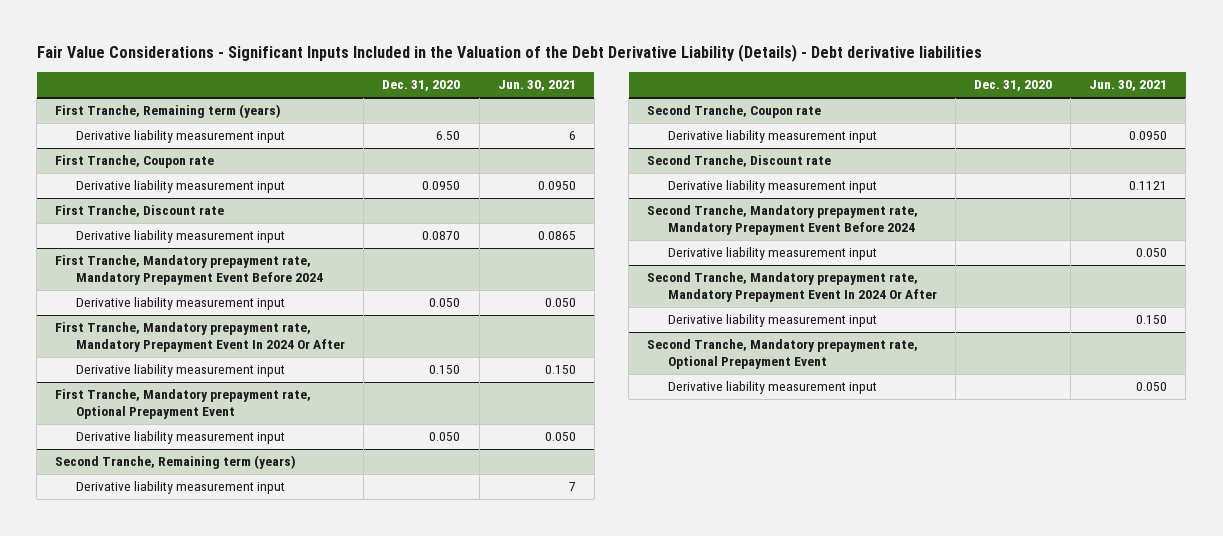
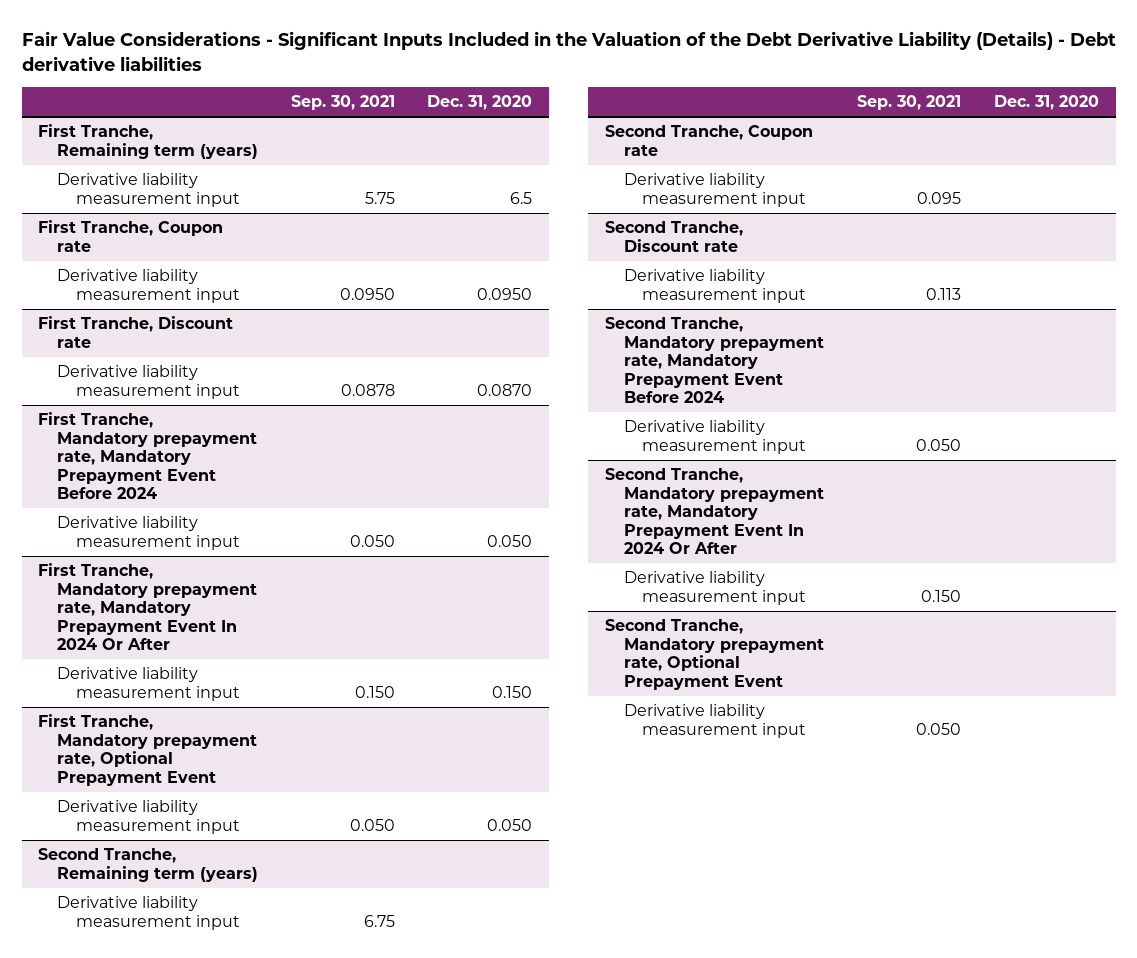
[497,80,576,92] Jun. 30, 2021 -> none
none -> [290,94,395,110] Sep. 30, 2021
[436,131,461,141] 6.50 -> [510,191,533,204] 6.5

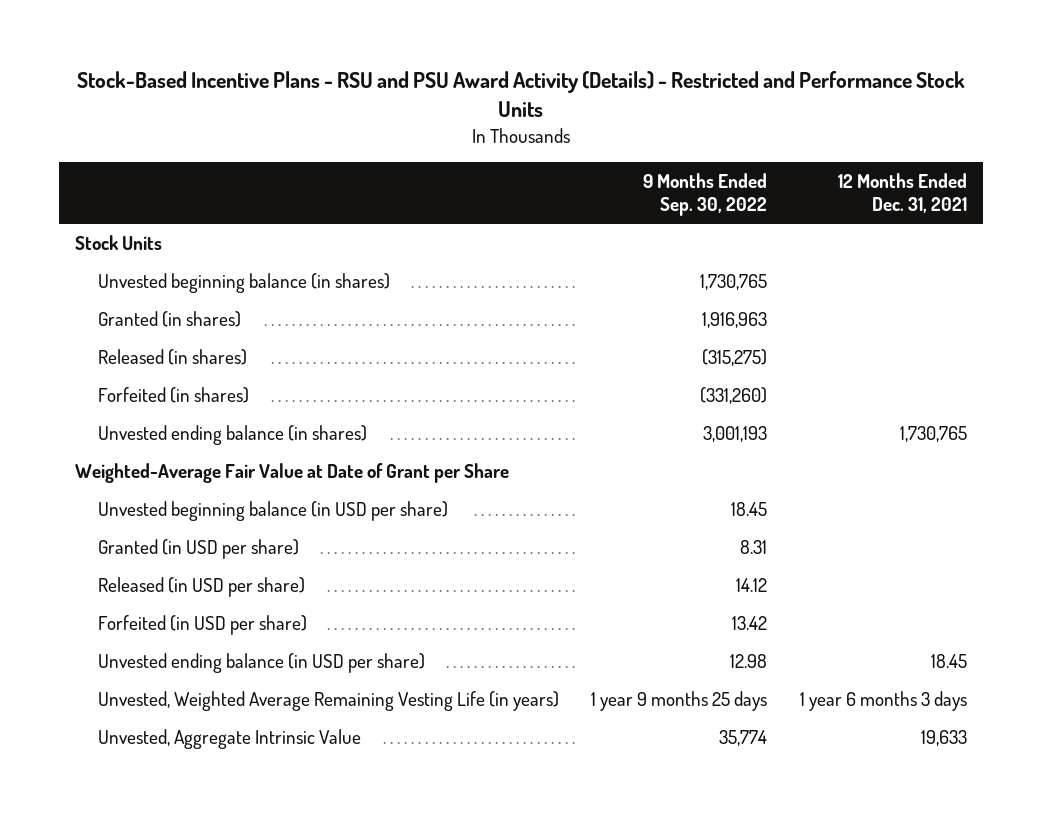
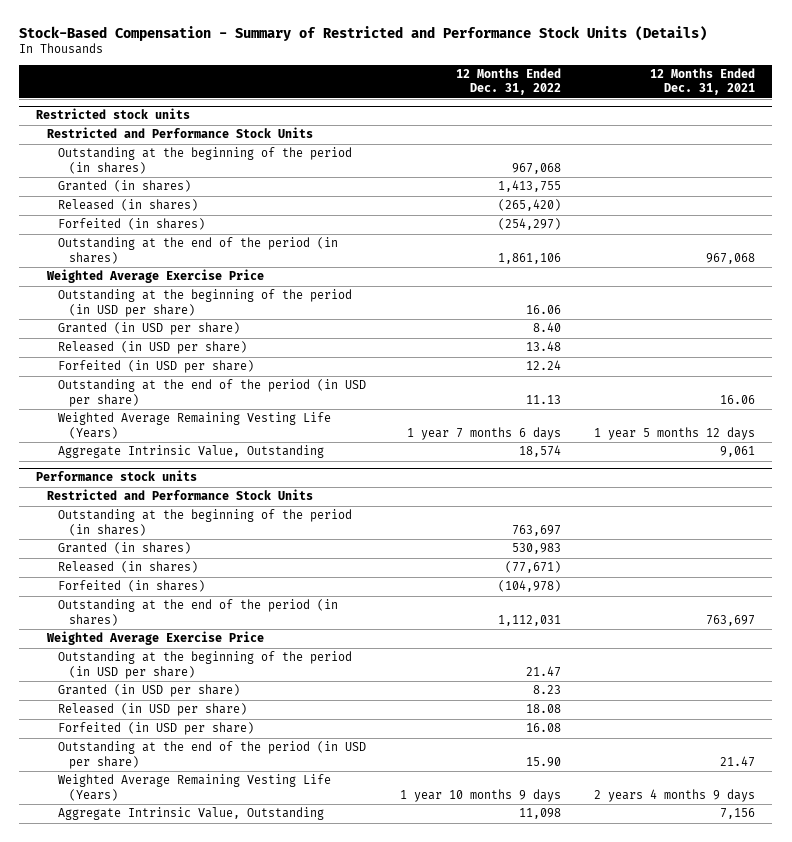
[76,70,965,118] Stock-Based Incentive Plans - RSU and PSU Award Activity (Details) - Restricted and Performance Stock Units -> [19,25,708,41] Stock-Based Compensation - Summary of Restricted and Performance Stock Units (Details)
[643,172,768,217] 9 Months Ended Sep. 30, 2022 -> none
none -> [455,68,561,96] 12 Months Ended Dec. 31, 2022
[74,234,162,250] Stock Units -> none
[97,272,390,293] Unvested beginning balance (in shares) -> none
[97,310,241,327] Granted (in shares) -> none
[97,348,247,365] Released (in shares) -> none
[97,386,249,403] Forfeited (in shares) -> none
[97,424,367,445] Unvested ending balance (in shares) -> none
[74,462,509,483] Weighted-Average Fair Value at Date of Grant per Share -> none
[97,500,448,521] Unvested beginning balance (in USD per share) -> none
[97,538,299,559] Granted (in USD per share) -> none
[97,576,305,597] Released (in USD per share) -> none
[97,614,307,635] Forfeited (in USD per share) -> none
[97,652,425,673] Unvested ending balance (in USD per share) -> none
[97,690,559,711] Unvested, Weighted Average Remaining Vesting Life (in years) -> none
[97,728,361,749] Unvested, Aggregate Intrinsic Value -> none
none -> [36,108,191,120] Restricted stock units
none -> [47,127,314,139] Restricted and Performance Stock Units
none -> [57,147,352,174] Outstanding at the beginning of the period (in shares)
none -> [57,180,191,193] Granted (in shares)
none -> [57,199,198,212] Released (in shares)
none -> [57,218,205,231] Forfeited (in shares)
none -> [57,237,338,264] Outstanding at the end of the period (in shares)
none -> [46,269,265,284] Weighted Average Exercise Price
none -> [57,289,352,317] Outstanding at the beginning of the period (in USD per share)
none -> [57,322,240,336] Granted (in USD per share)
none -> [57,341,247,355] Released (in USD per share)
none -> [57,360,254,374] Forfeited (in USD per share)
none -> [57,379,366,407] Outstanding at the end of the period (in USD per share)
none -> [57,412,331,439] Weighted Average Remaining Vesting Life (Years)
none -> [57,445,324,459] Aggregate Intrinsic Value, Outstanding
none -> [36,470,198,482] Performance stock units
none -> [47,489,314,501] Restricted and Performance Stock Units
none -> [57,509,352,536] Outstanding at the beginning of the period (in shares)
none -> [57,542,191,555] Granted (in shares)
none -> [57,561,198,574] Released (in shares)
none -> [57,580,205,593] Forfeited (in shares)
none -> [57,599,338,626] Outstanding at the end of the period (in shares)
none -> [46,631,265,646] Weighted Average Exercise Price
none -> [57,651,352,679] Outstanding at the beginning of the period (in USD per share)
none -> [57,684,240,698] Granted (in USD per share)
none -> [57,703,247,717] Released (in USD per share)
none -> [57,722,254,736] Forfeited (in USD per share)
none -> [57,741,366,769] Outstanding at the end of the period (in USD per share)
none -> [57,774,331,801] Weighted Average Remaining Vesting Life (Years)
none -> [57,807,324,821] Aggregate Intrinsic Value, Outstanding

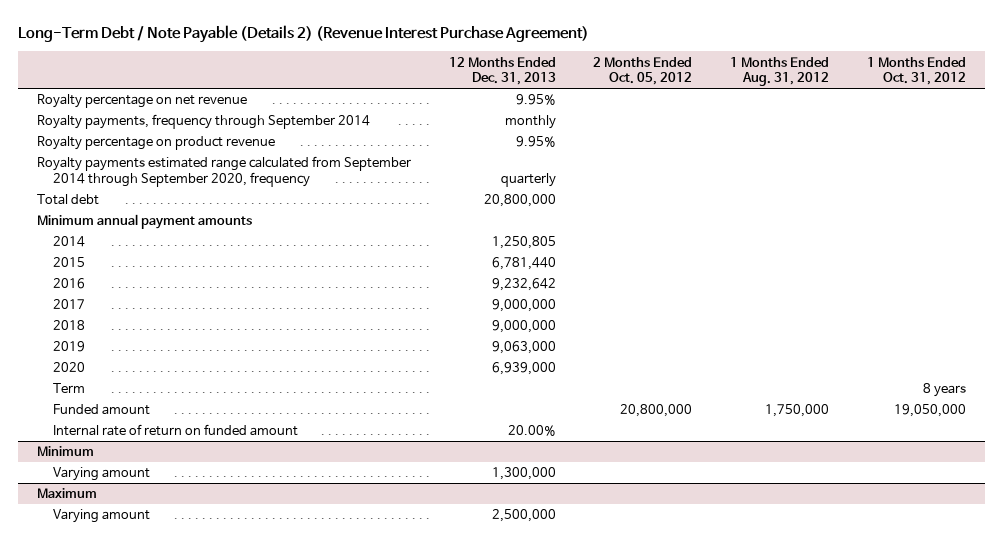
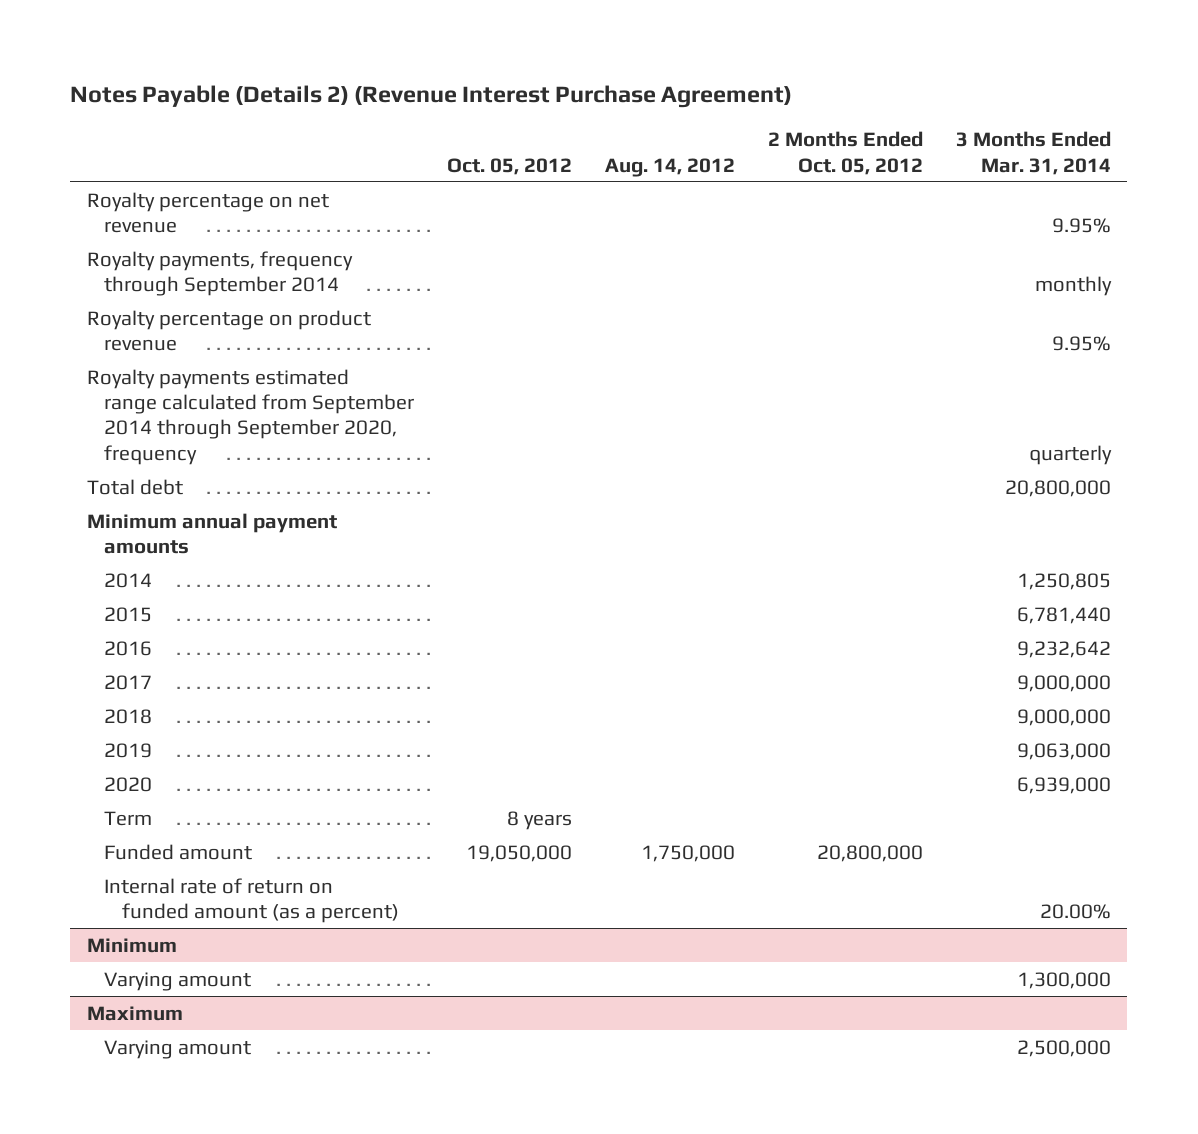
[17,25,589,44] Long-Term Debt / Note Payable (Details 2) (Revenue Interest Purchase Agreement) -> [70,85,793,109] Notes Payable (Details 2) (Revenue Interest Purchase Agreement)
[448,56,556,86] 12 Months Ended Dec. 31, 2013 -> none
[730,56,830,87] 1 Months Ended Aug. 31, 2012 -> none
[866,56,966,86] 1 Months Ended Oct. 31, 2012 -> none
none -> [447,157,573,175] Oct. 05, 2012
none -> [605,157,736,177] Aug. 14, 2012
none -> [955,131,1111,175] 3 Months Ended Mar. 31, 2014
[52,424,298,437] Internal rate of return on funded amount -> [104,877,399,924] Internal rate of return on funded amount (as a percent)

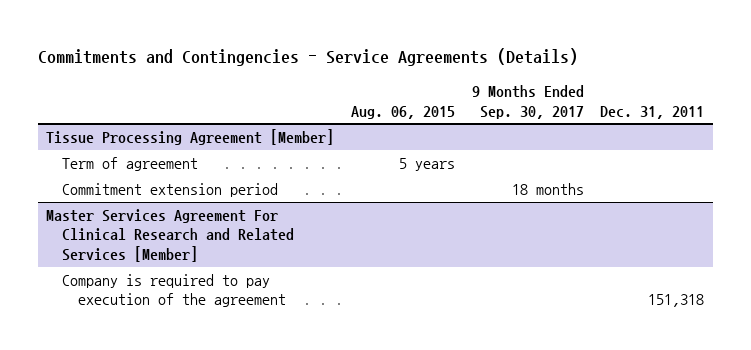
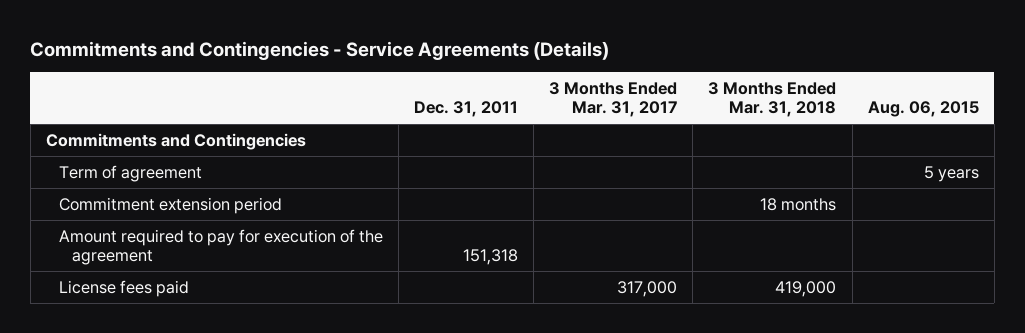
[471,85,584,119] 9 Months Ended Sep. 30, 2017 -> none
none -> [549,81,678,118] 3 Months Ended Mar. 31, 2017
none -> [708,81,837,118] 3 Months Ended Mar. 31, 2018
[46,128,335,145] Tissue Processing Agreement [Member] -> none
none -> [45,132,306,150] Commitments and Contingencies
[46,208,295,262] Master Services Agreement For Clinical Research and Related Services [Member] -> none
[62,273,286,308] Company is required to pay execution of the agreement -> none
none -> [58,228,383,266] Amount required to pay for execution of the agreement
none -> [58,279,189,297] License fees paid

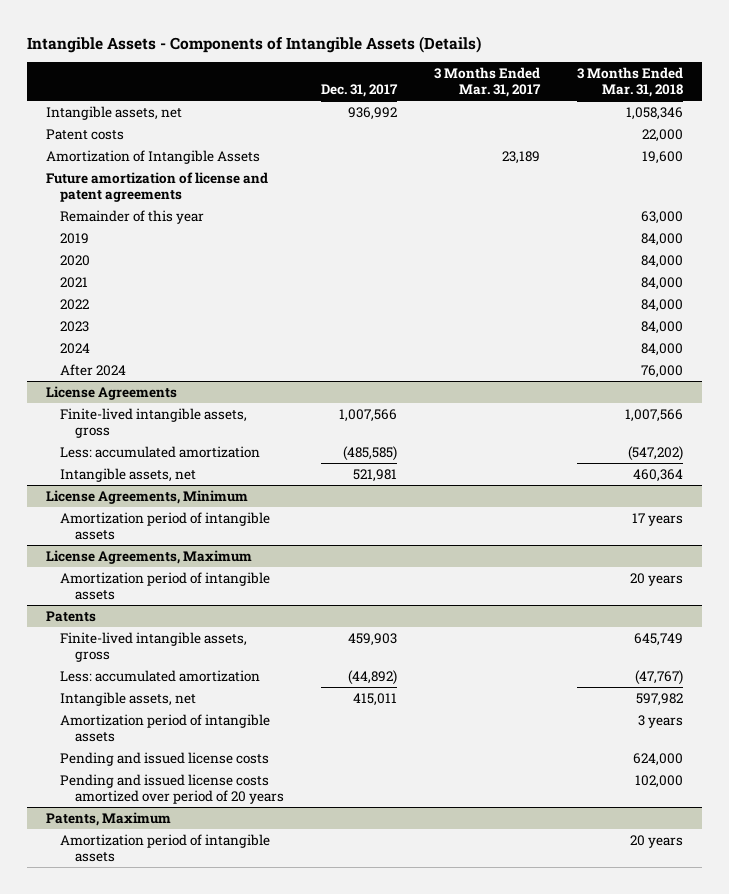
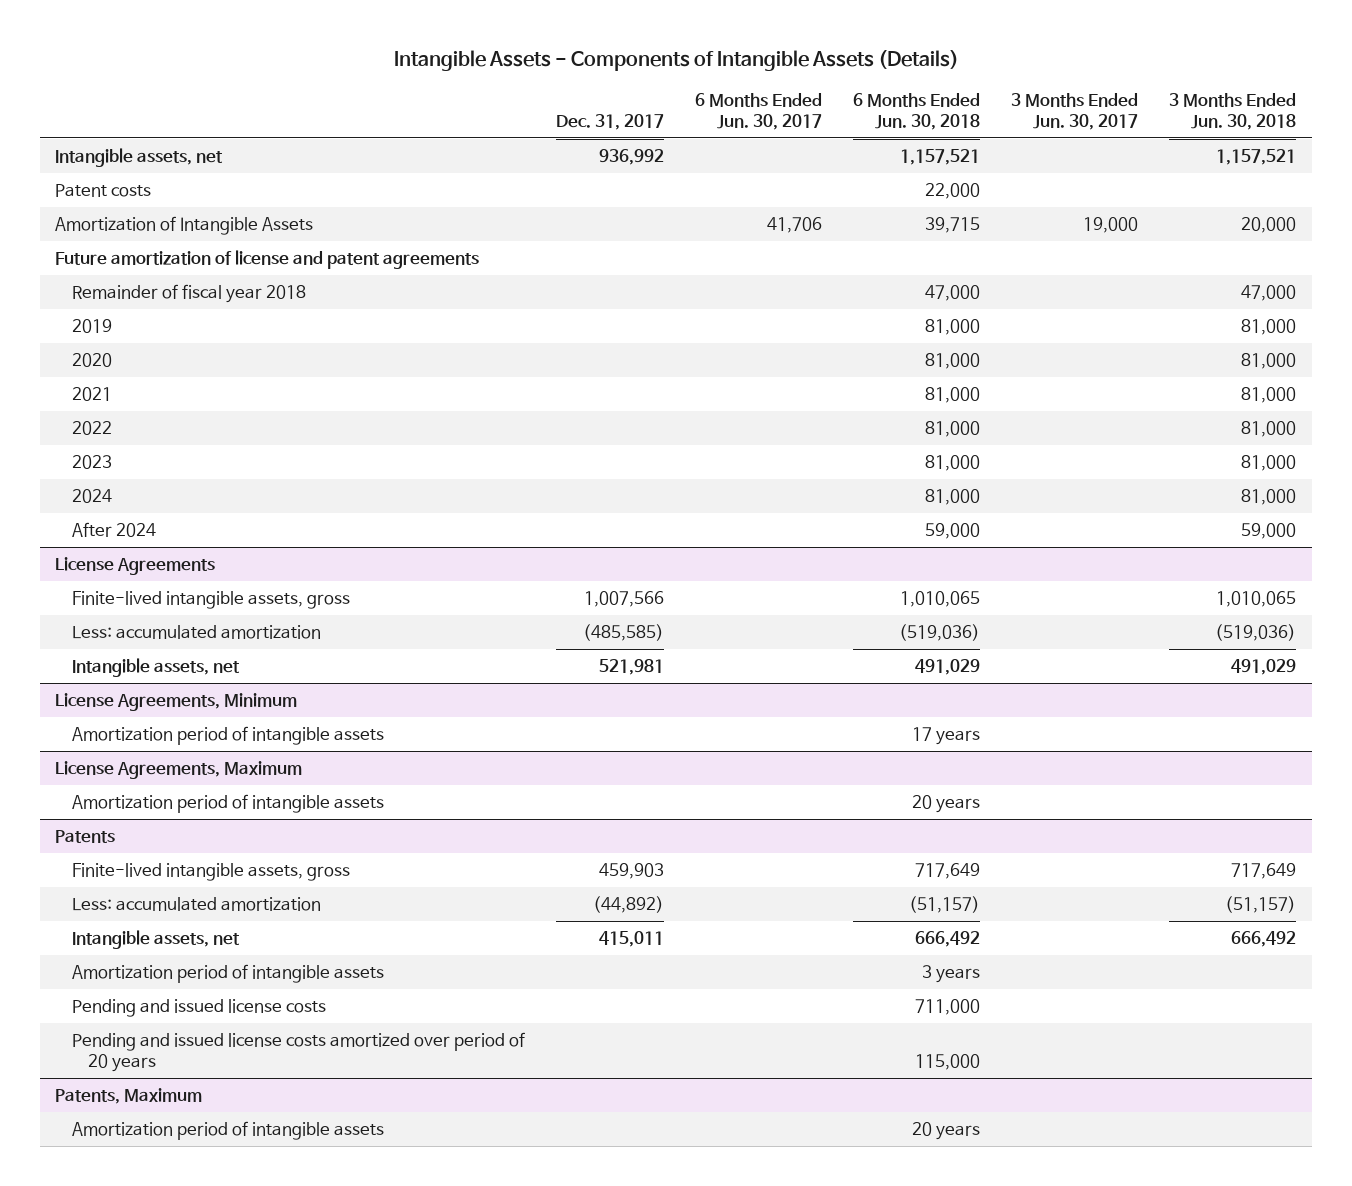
[433,66,541,98] 3 Months Ended Mar. 31, 2017 -> none
[577,66,684,98] 3 Months Ended Mar. 31, 2018 -> none
none -> [695,92,823,130] 6 Months Ended Jun. 30, 2017
none -> [853,92,981,130] 6 Months Ended Jun. 30, 2018
none -> [1011,92,1139,130] 3 Months Ended Jun. 30, 2017
none -> [1169,92,1297,130] 3 Months Ended Jun. 30, 2018
[60,209,205,224] Remainder of this year -> [71,283,306,303] Remainder of fiscal year 2018

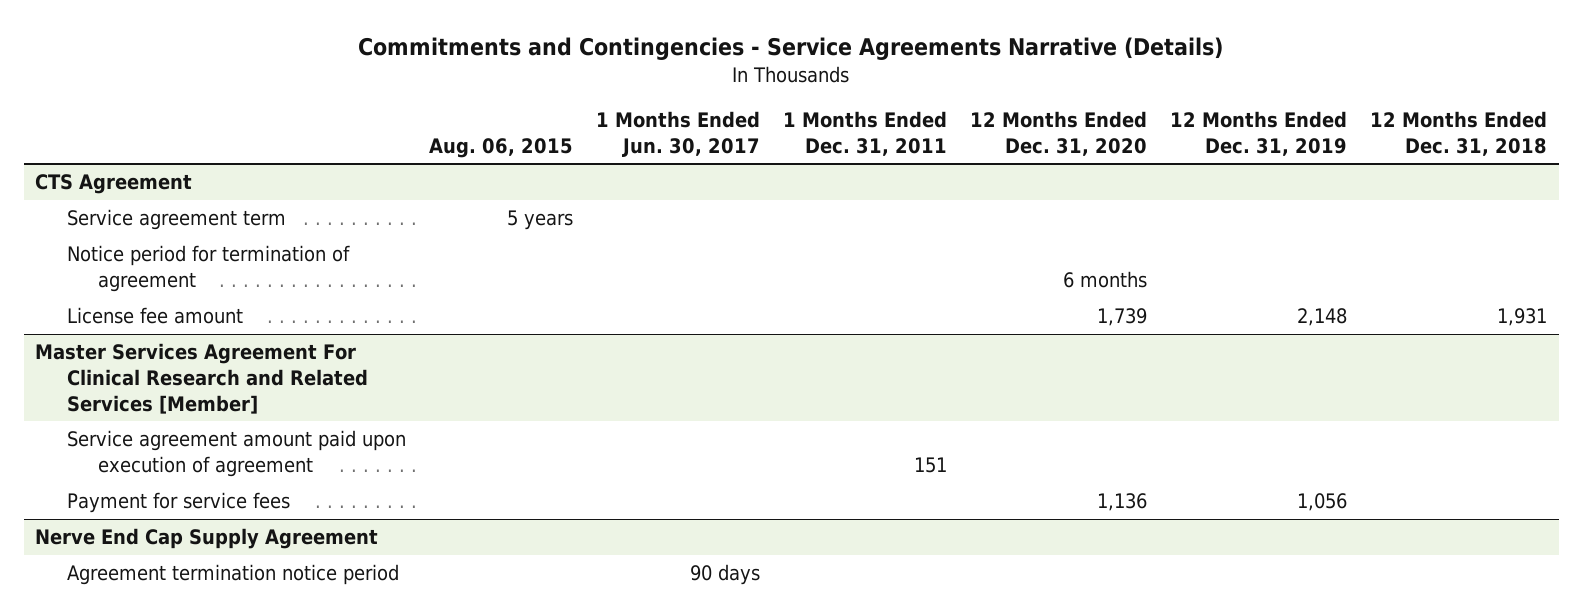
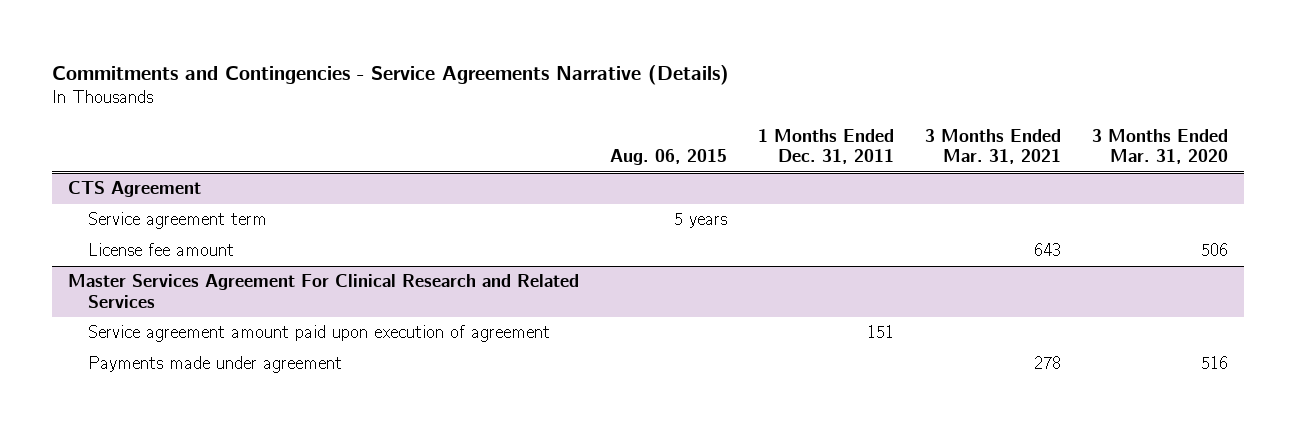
[595,111,760,157] 1 Months Ended Jun. 30, 2017 -> none
[970,111,1148,156] 12 Months Ended Dec. 31, 2020 -> none
[1170,111,1348,156] 12 Months Ended Dec. 31, 2019 -> none
[1370,111,1548,156] 12 Months Ended Dec. 31, 2018 -> none
none -> [925,129,1062,165] 3 Months Ended Mar. 31, 2021
none -> [1092,129,1229,165] 3 Months Ended Mar. 31, 2020
[66,245,350,292] Notice period for termination of agreement -> none
[35,343,368,414] Master Services Agreement For Clinical Research and Related Services [Member] -> [68,274,580,308] Master Services Agreement For Clinical Research and Related Services
[35,528,379,550] Nerve End Cap Supply Agreement -> none
[66,564,399,586] Agreement termination notice period -> none
[66,492,290,514] Payment for service fees -> [87,356,342,374] Payments made under agreement

